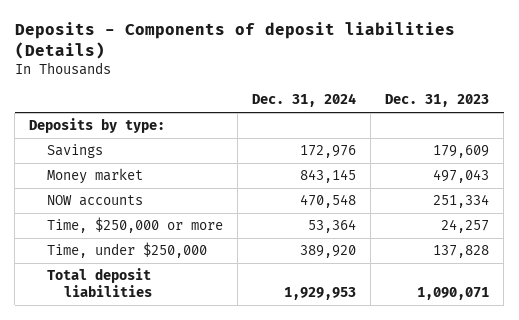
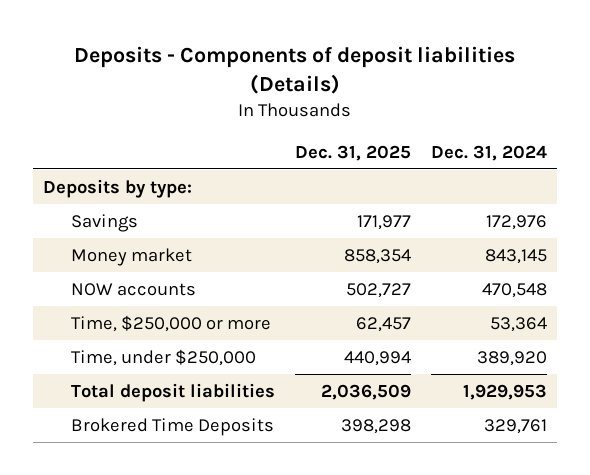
[385,94,490,108] Dec. 31, 2023 -> none
none -> [295,144,412,161] Dec. 31, 2025
none -> [71,417,275,436] Brokered Time Deposits

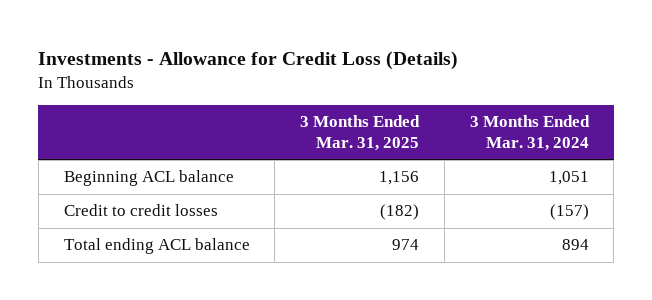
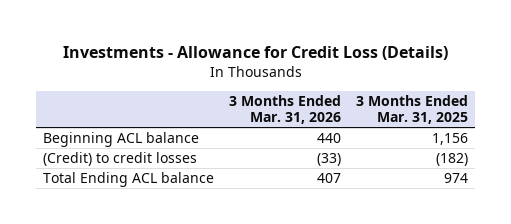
[469,114,590,152] 3 Months Ended Mar. 31, 2024 -> none
none -> [229,94,342,125] 3 Months Ended Mar. 31, 2026
[63,204,218,217] Credit to credit losses -> [43,152,198,167] (Credit) to credit losses
[63,238,250,255] Total ending ACL balance -> [43,172,215,188] Total Ending ACL balance

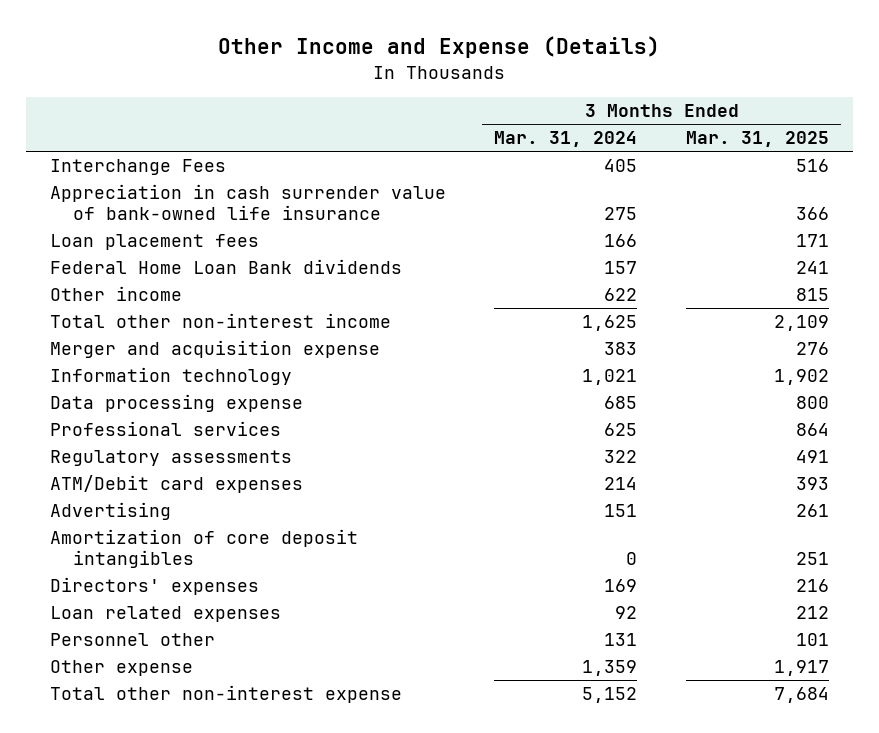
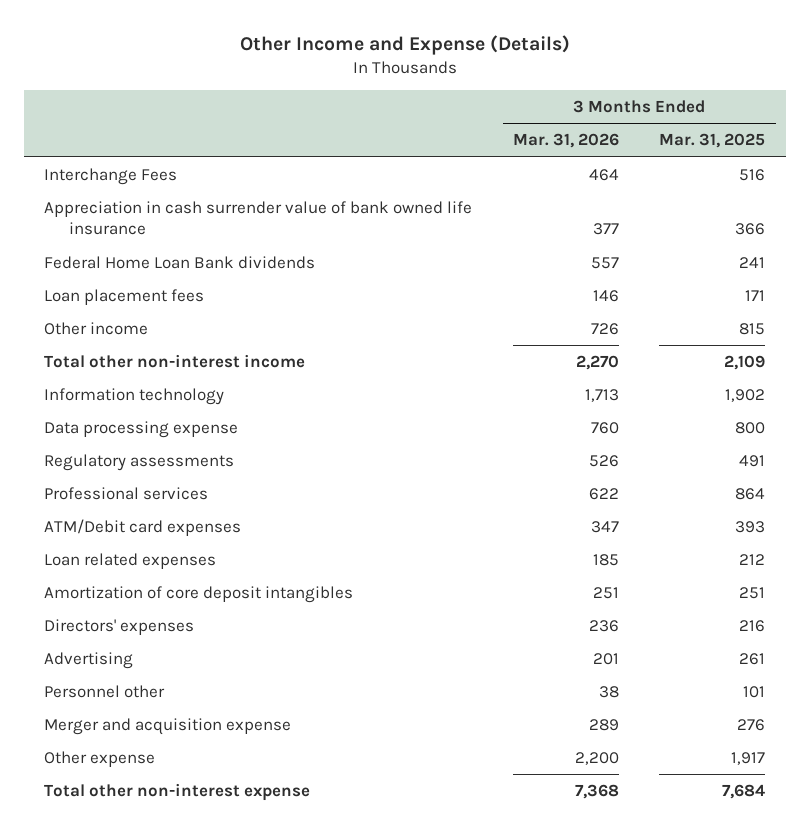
[494,131,638,148] Mar. 31, 2024 -> none
none -> [512,133,619,149] Mar. 31, 2026
[50,184,447,221] Appreciation in cash surrender value of bank-owned life insurance -> [43,201,472,236] Appreciation in cash surrender value of bank owned life insurance
[50,234,260,251] Loan placement fees -> [43,289,204,306] Loan placement fees
[50,421,282,437] Professional services -> [43,487,208,501] Professional services
[50,606,282,623] Loan related expenses -> [43,553,216,570] Loan related expenses
[50,502,172,521] Advertising -> [43,652,133,670] Advertising
[50,340,381,359] Merger and acquisition expense -> [43,718,291,736] Merger and acquisition expense

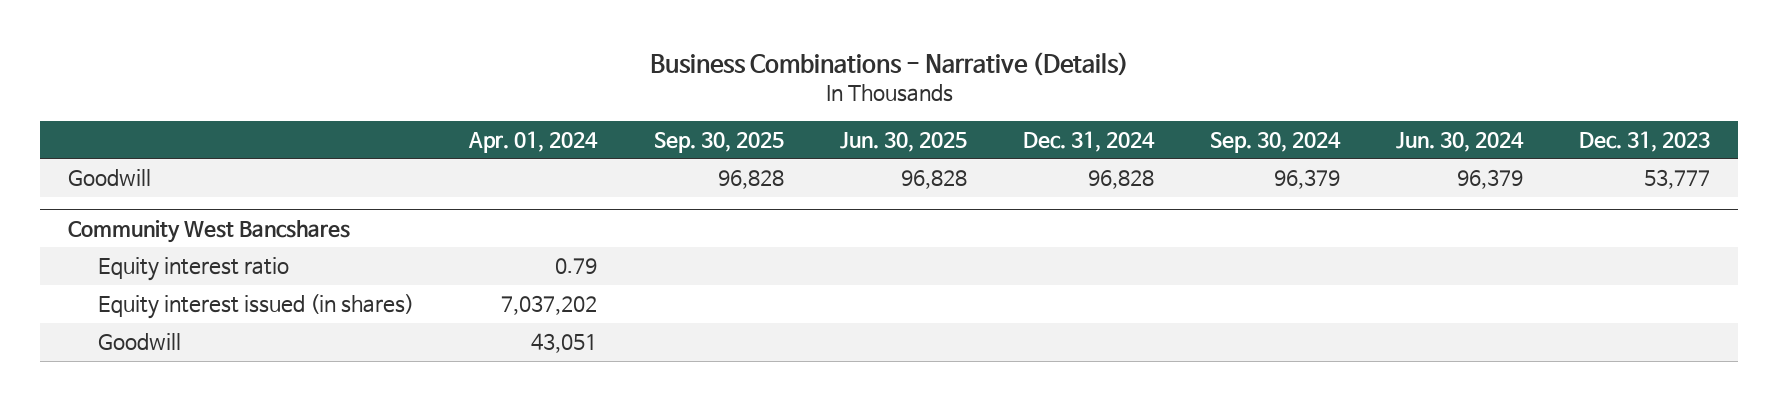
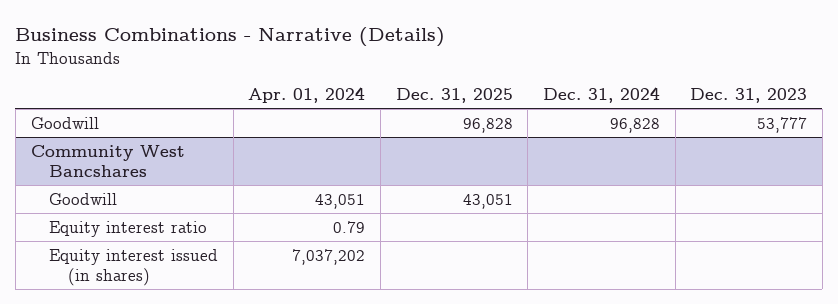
[653,131,784,153] Sep. 30, 2025 -> none
[839,131,967,152] Jun. 30, 2025 -> none
[1209,131,1341,153] Sep. 30, 2024 -> none
[1395,131,1524,152] Jun. 30, 2024 -> none
none -> [395,88,513,104] Dec. 31, 2025
[97,333,181,351] Goodwill -> [49,192,118,205] Goodwill

